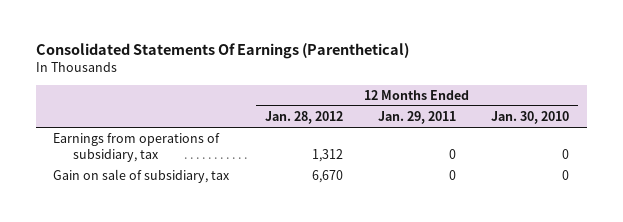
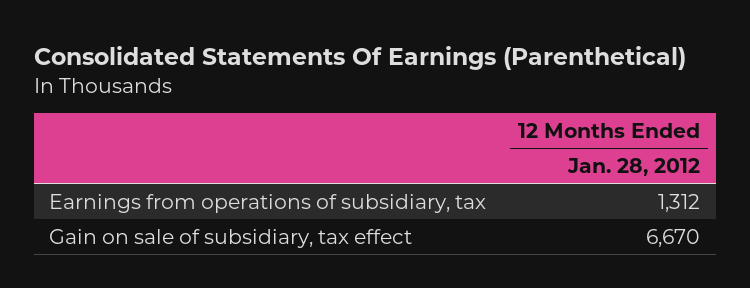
[377,111,456,125] Jan. 29, 2011 -> none
[491,111,570,125] Jan. 30, 2010 -> none
[53,169,231,184] Gain on sale of subsidiary, tax -> [49,228,413,248] Gain on sale of subsidiary, tax effect

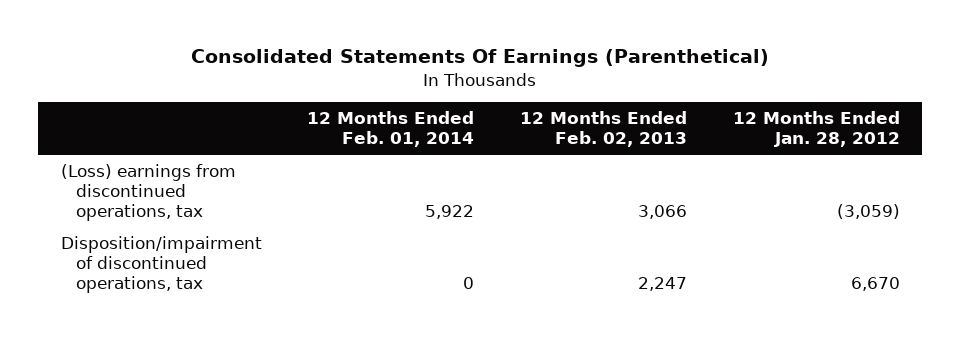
none -> [307,111,475,148] 12 Months Ended Feb. 01, 2014
none -> [519,111,687,148] 12 Months Ended Feb. 02, 2013
[49,193,487,213] Earnings from operations of subsidiary, tax -> [60,164,236,221] (Loss) earnings from discontinued operations, tax
[658,193,701,212] 1,312 -> [836,203,900,219] (3,059)
[49,228,413,248] Gain on sale of subsidiary, tax effect -> [60,236,262,293] Disposition/impairment of discontinued operations, tax

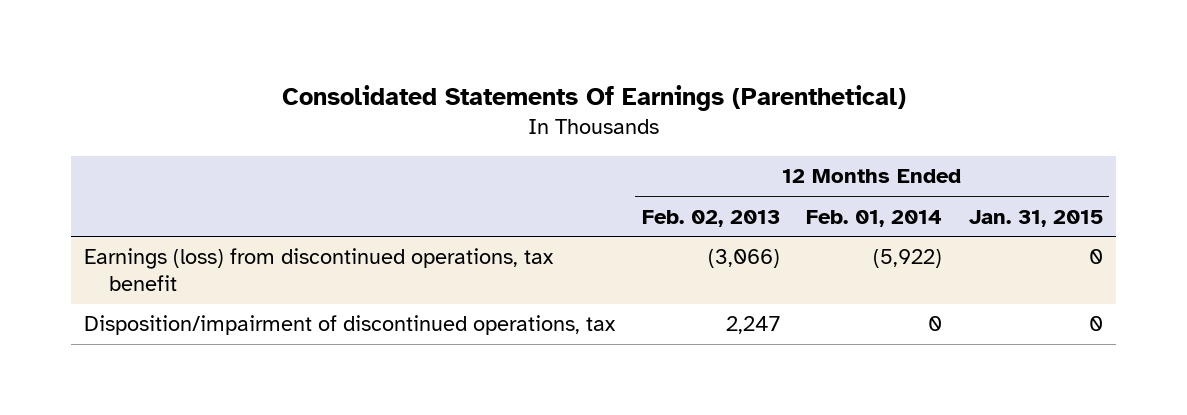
[732,111,900,148] 12 Months Ended Jan. 28, 2012 -> none
none -> [968,209,1103,227] Jan. 31, 2015
[60,164,236,221] (Loss) earnings from discontinued operations, tax -> [84,248,555,292] Earnings (loss) from discontinued operations, tax benefit
[425,204,475,219] 5,922 -> [873,249,943,269] (5,922)
[637,204,687,219] 3,066 -> [707,249,780,269] (3,066)

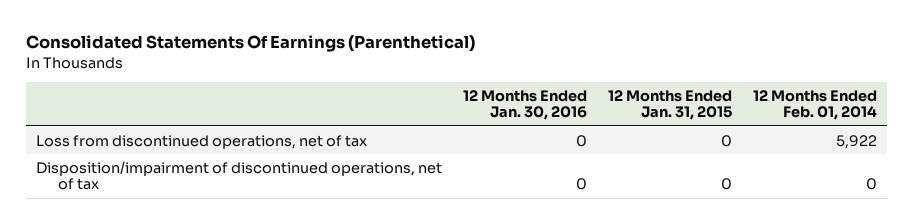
[641,209,780,227] Feb. 02, 2013 -> none
none -> [463,89,588,121] 12 Months Ended Jan. 30, 2016
[84,248,555,292] Earnings (loss) from discontinued operations, tax benefit -> [36,134,368,149] Loss from discontinued operations, net of tax
[873,249,943,269] (5,922) -> [835,134,877,149] 5,922
[84,315,617,336] Disposition/impairment of discontinued operations, tax -> [36,160,443,191] Disposition/impairment of discontinued operations, net of tax

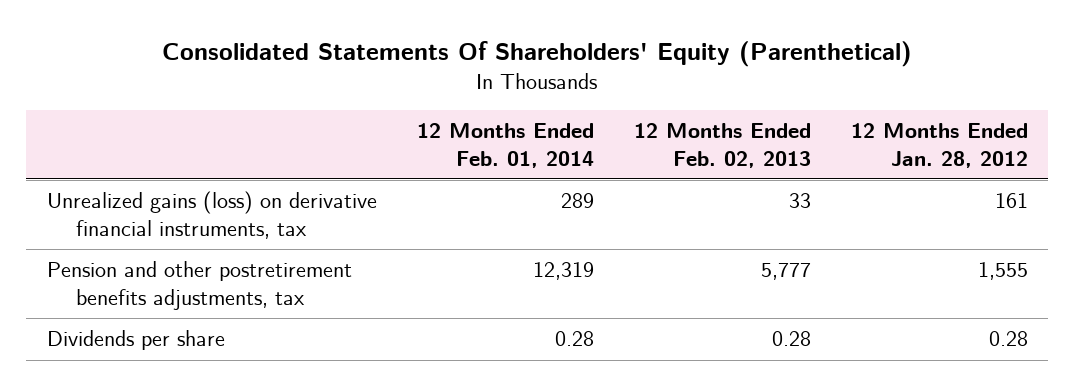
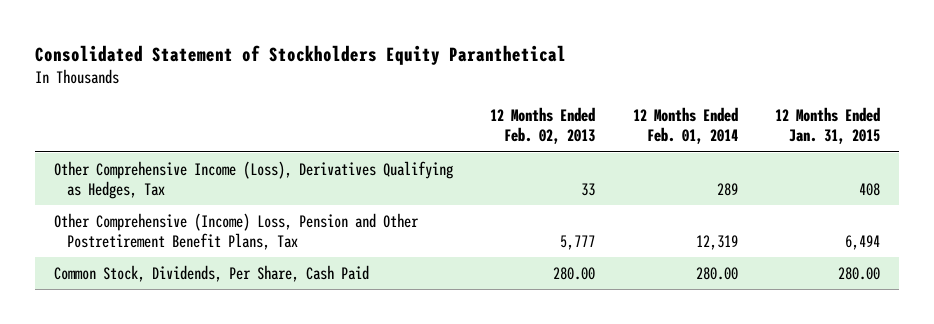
[162,40,913,67] Consolidated Statements Of Shareholders' Equity (Parenthetical) -> [35,44,567,65] Consolidated Statement of Stockholders Equity Paranthetical
[850,123,1028,168] 12 Months Ended Jan. 28, 2012 -> none
none -> [775,107,881,145] 12 Months Ended Jan. 31, 2015
[46,191,377,239] Unrealized gains (loss) on derivative financial instruments, tax -> [53,160,453,199] Other Comprehensive Income (Loss), Derivatives Qualifying as Hedges, Tax
[46,261,352,310] Pension and other postretirement benefits adjustments, tax -> [53,212,419,250] Other Comprehensive (Income) Loss, Pension and Other Postretirement Benefit Plans, Tax
[46,330,225,351] Dividends per share -> [53,264,369,282] Common Stock, Dividends, Per Share, Cash Paid
[554,331,594,347] 0.28 -> [695,266,738,280] 280.00
[771,331,811,347] 0.28 -> [553,266,596,280] 280.00

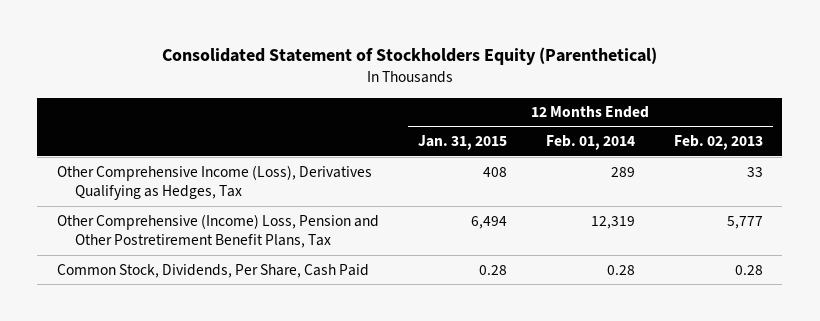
[35,44,567,65] Consolidated Statement of Stockholders Equity Paranthetical -> [161,47,657,66] Consolidated Statement of Stockholders Equity (Parenthetical)
[553,266,596,280] 280.00 -> [734,264,763,275] 0.28
[695,266,738,280] 280.00 -> [606,264,635,275] 0.28
[838,266,881,280] 280.00 -> [478,264,507,275] 0.28

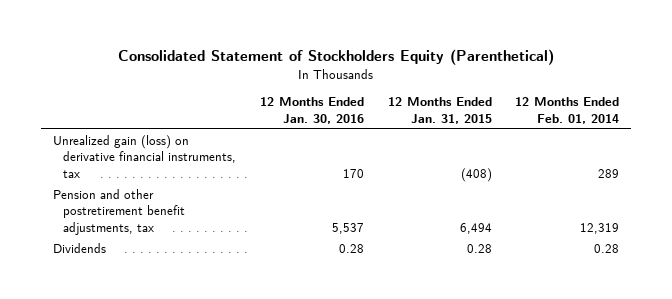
[673,135,763,151] Feb. 02, 2013 -> none
none -> [259,97,364,125] 12 Months Ended Jan. 30, 2016
[56,164,372,201] Other Comprehensive Income (Loss), Derivatives Qualifying as Hedges, Tax -> none
none -> [52,134,237,179] Unrealized gain (loss) on derivative financial instruments, tax
[56,213,379,249] Other Comprehensive (Income) Loss, Pension and Other Postretirement Benefit Plans, Tax -> [52,188,186,236] Pension and other postretirement benefit adjustments, tax
[56,263,369,278] Common Stock, Dividends, Per Share, Cash Paid -> [52,242,106,253] Dividends

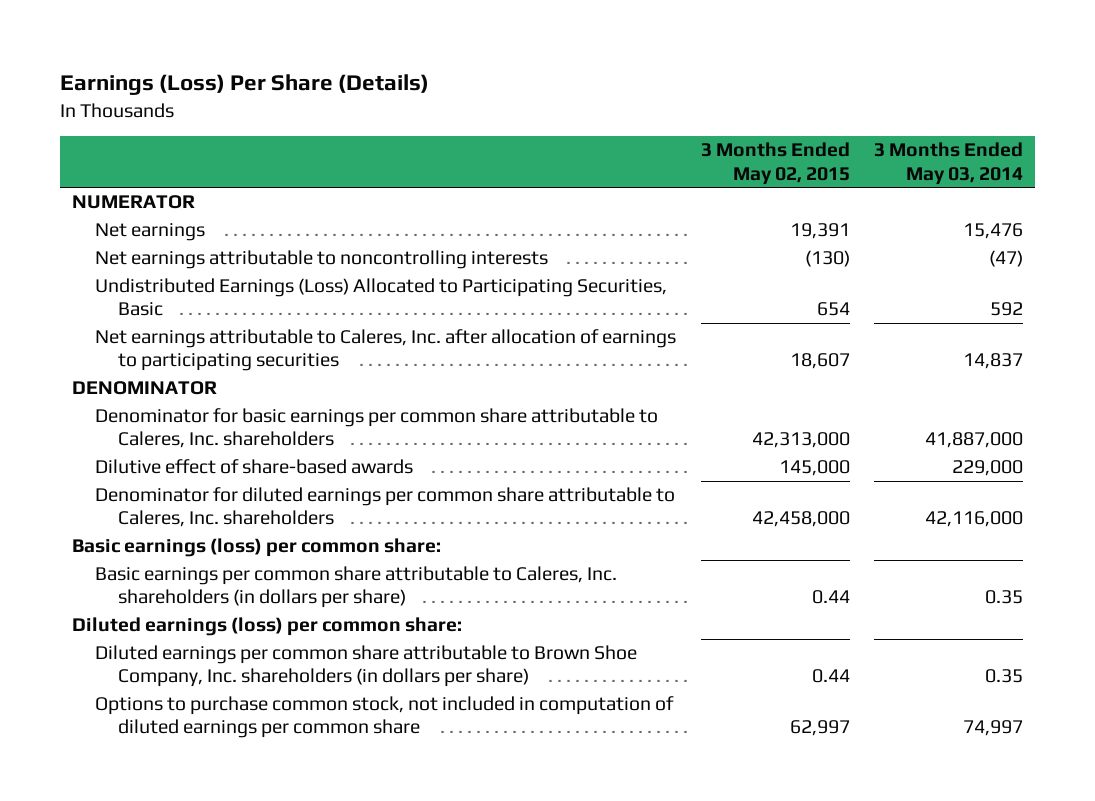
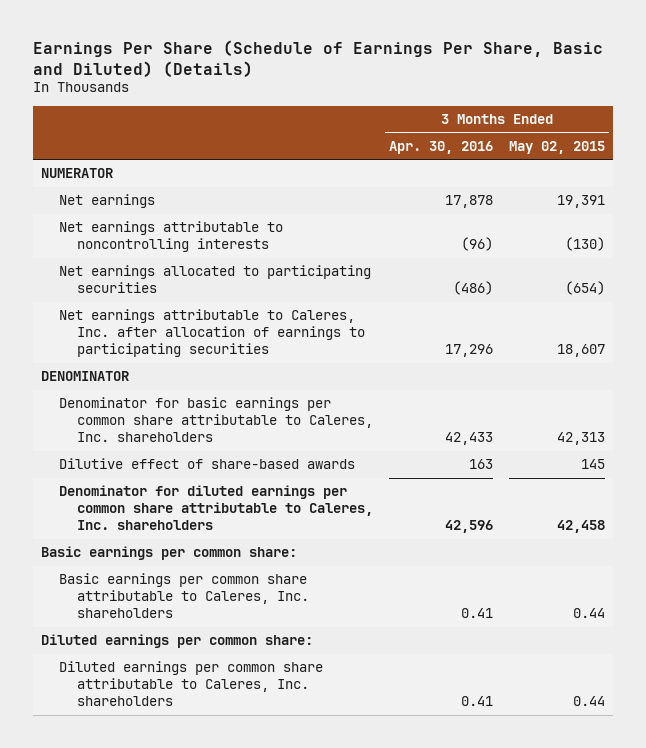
[60,74,430,96] Earnings (Loss) Per Share (Details) -> [33,39,604,77] Earnings Per Share (Schedule of Earnings Per Share, Basic and Diluted) (Details)
[873,142,1023,185] 3 Months Ended May 03, 2014 -> none
none -> [388,140,493,154] Apr. 30, 2016
[95,278,668,317] Undistributed Earnings (Loss) Allocated to Participating Securities, Basic -> [59,265,372,294] Net earnings allocated to participating securities
[816,302,850,317] 654 -> [564,281,605,296] (654)
[95,696,675,739] Options to purchase common stock, not included in computation of diluted earnings per common share -> none
[751,432,850,449] 42,313,000 -> [556,432,605,446] 42,313
[778,460,850,477] 145,000 -> [580,459,605,470] 145
[751,511,850,528] 42,458,000 -> [556,520,605,534] 42,458
[72,538,442,558] Basic earnings (loss) per common share: -> [41,546,298,561] Basic earnings per common share:
[95,566,618,609] Basic earnings per common share attributable to Caleres, Inc. shareholders (in dollars per share) -> [59,573,309,619] Basic earnings per common share attributable to Caleres, Inc. shareholders
[72,617,463,637] Diluted earnings (loss) per common share: -> [41,634,314,649] Diluted earnings per common share:
[95,645,638,688] Diluted earnings per common share attributable to Brown Shoe Company, Inc. shareholders (in dollars per share) -> [59,661,324,707] Diluted earnings per common share attributable to Caleres, Inc. shareholders

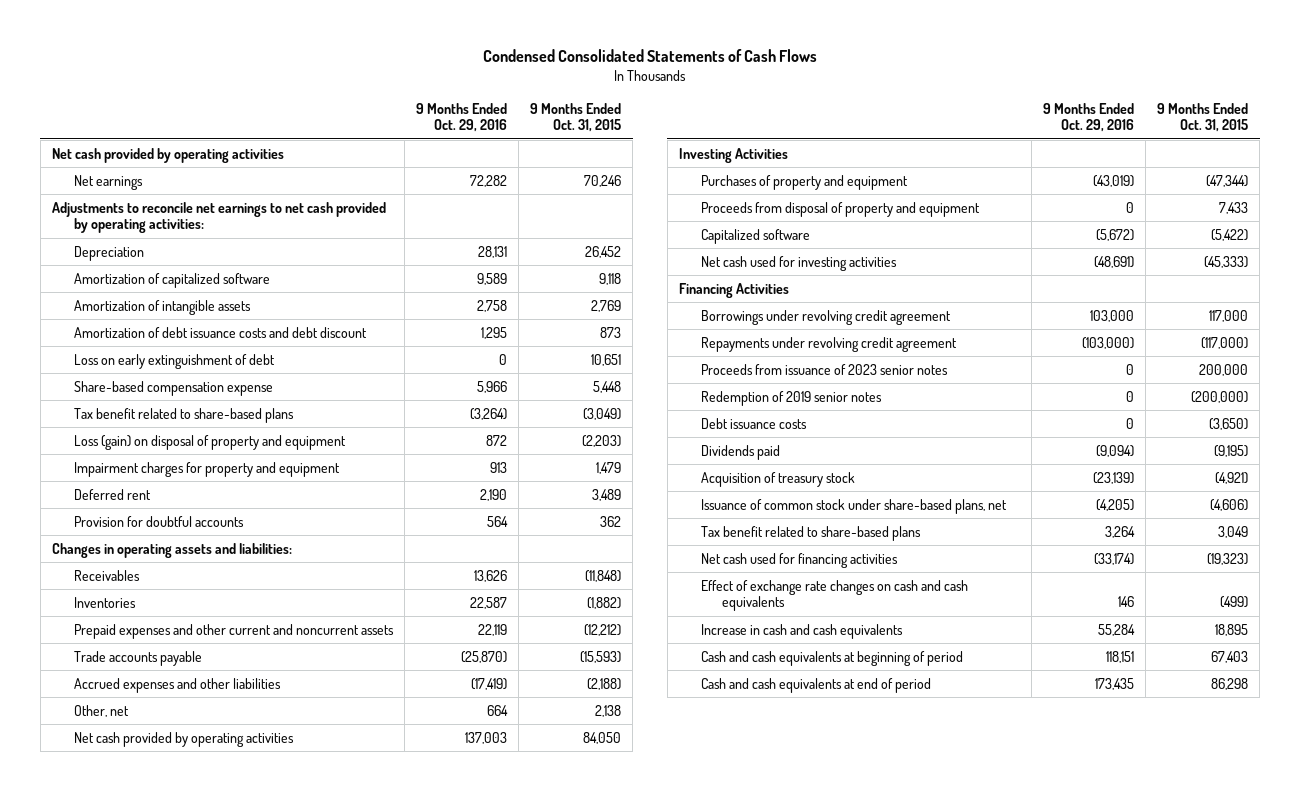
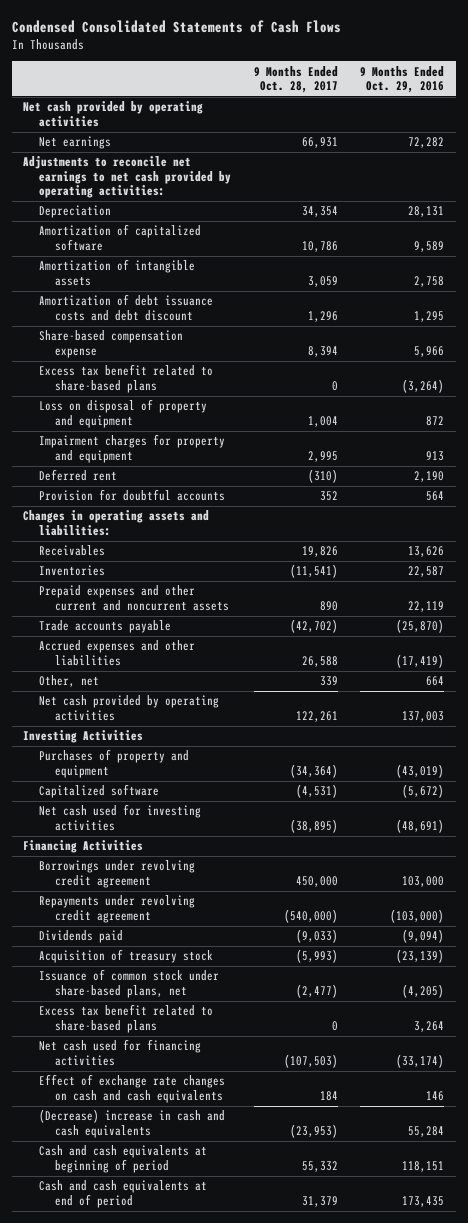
[529,102,621,133] 9 Months Ended Oct. 31, 2015 -> none
none -> [253,65,338,94] 9 Months Ended Oct. 28, 2017
[73,353,275,369] Loss on early extinguishment of debt -> none
[73,407,294,423] Tax benefit related to share-based plans -> [39,364,214,393] Excess tax benefit related to share-based plans
[73,434,346,450] Loss (gain) on disposal of property and equipment -> [39,399,208,428] Loss on disposal of property and equipment
[700,201,980,217] Proceeds from disposal of property and equipment -> none
[700,363,948,375] Proceeds from issuance of 2023 senior notes -> none
[700,390,882,406] Redemption of 2019 senior notes -> none
[700,417,807,429] Debt issuance costs -> none
[700,525,921,541] Tax benefit related to share-based plans -> [39,1004,214,1033] Excess tax benefit related to share-based plans
[700,623,903,639] Increase in cash and cash equivalents -> [39,1109,226,1138] (Decrease) increase in cash and cash equivalents

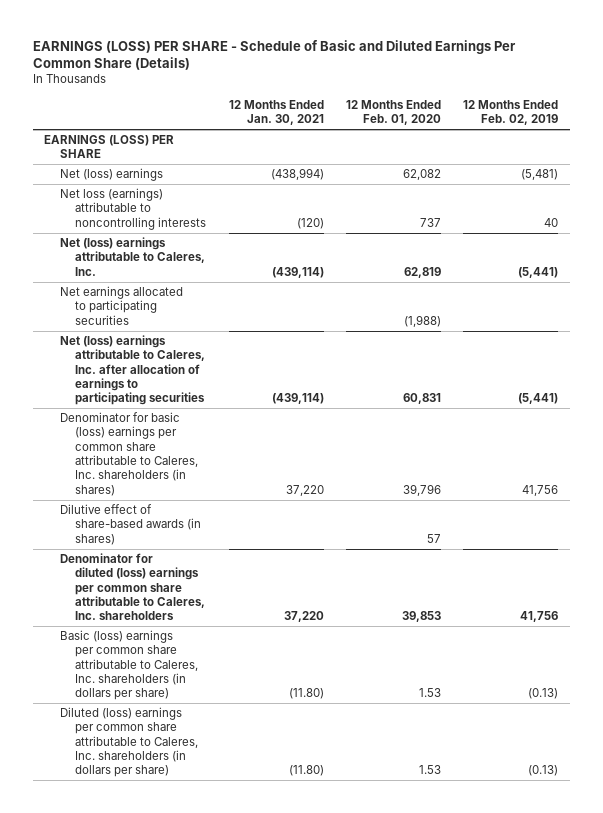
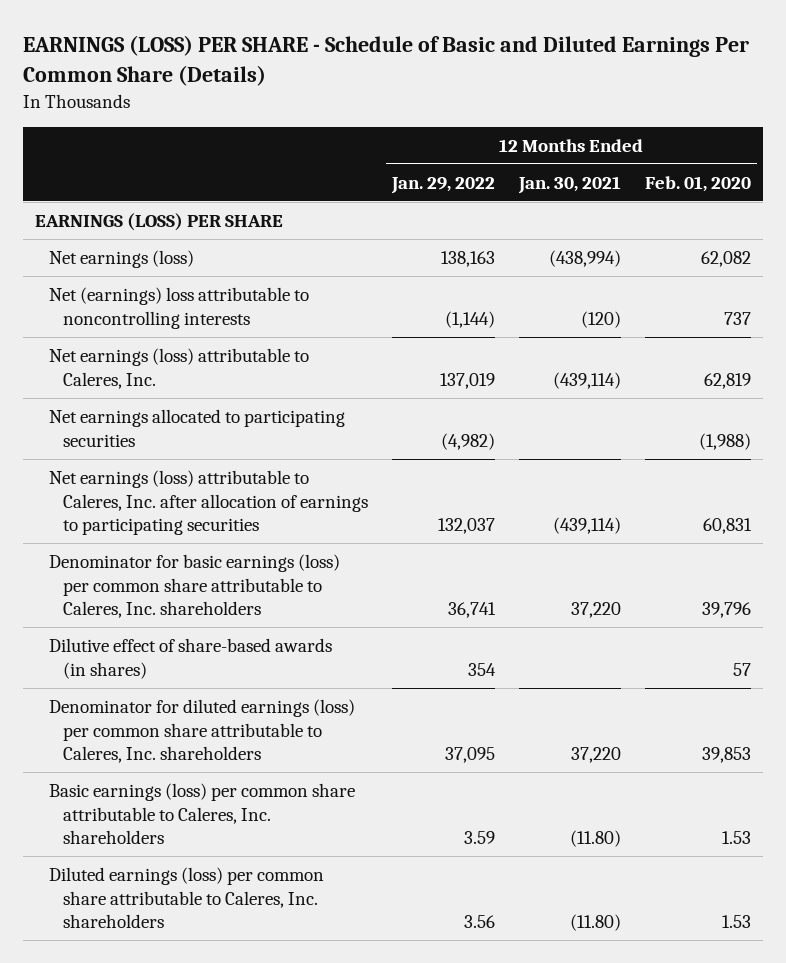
[463,99,559,126] 12 Months Ended Feb. 02, 2019 -> none
none -> [390,176,495,194] Jan. 29, 2022
[59,168,163,182] Net (loss) earnings -> [48,250,194,269] Net earnings (loss)
[59,188,207,230] Net loss (earnings) attributable to noncontrolling interests -> [48,287,309,329] Net (earnings) loss attributable to noncontrolling interests
[59,237,206,276] Net (loss) earnings attributable to Caleres, Inc. -> [48,348,309,389] Net earnings (loss) attributable to Caleres, Inc.
[59,335,206,406] Net (loss) earnings attributable to Caleres, Inc. after allocation of earnings to participating securities -> [48,470,368,536] Net earnings (loss) attributable to Caleres, Inc. after allocation of earnings to participating securities
[59,412,199,496] Denominator for basic (loss) earnings per common share attributable to Caleres, Inc. shareholders (in shares) -> [48,554,340,619] Denominator for basic earnings (loss) per common share attributable to Caleres, Inc. shareholders
[59,553,206,621] Denominator for diluted (loss) earnings per common share attributable to Caleres, Inc. shareholders -> [48,699,355,764] Denominator for diluted earnings (loss) per common share attributable to Caleres, Inc. shareholders
[59,630,199,701] Basic (loss) earnings per common share attributable to Caleres, Inc. shareholders (in dollars per share) -> [48,783,355,845] Basic earnings (loss) per common share attributable to Caleres, Inc. shareholders
[59,707,199,778] Diluted (loss) earnings per common share attributable to Caleres, Inc. shareholders (in dollars per share) -> [48,867,324,929] Diluted earnings (loss) per common share attributable to Caleres, Inc. shareholders

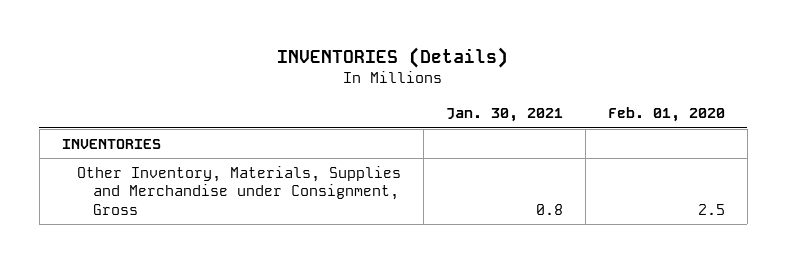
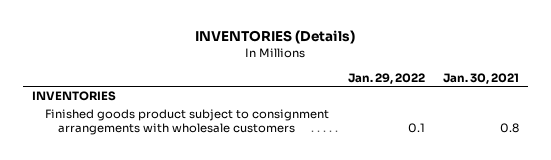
[607,107,725,123] Feb. 01, 2020 -> none
none -> [347,72,425,84] Jan. 29, 2022
[77,165,402,215] Other Inventory, Materials, Supplies and Merchandise under Consignment, Gross -> [45,109,330,136] Finished goods product subject to consignment arrangements with wholesale customers

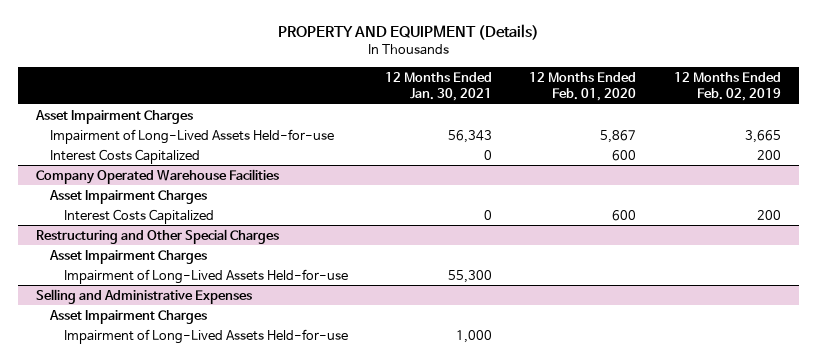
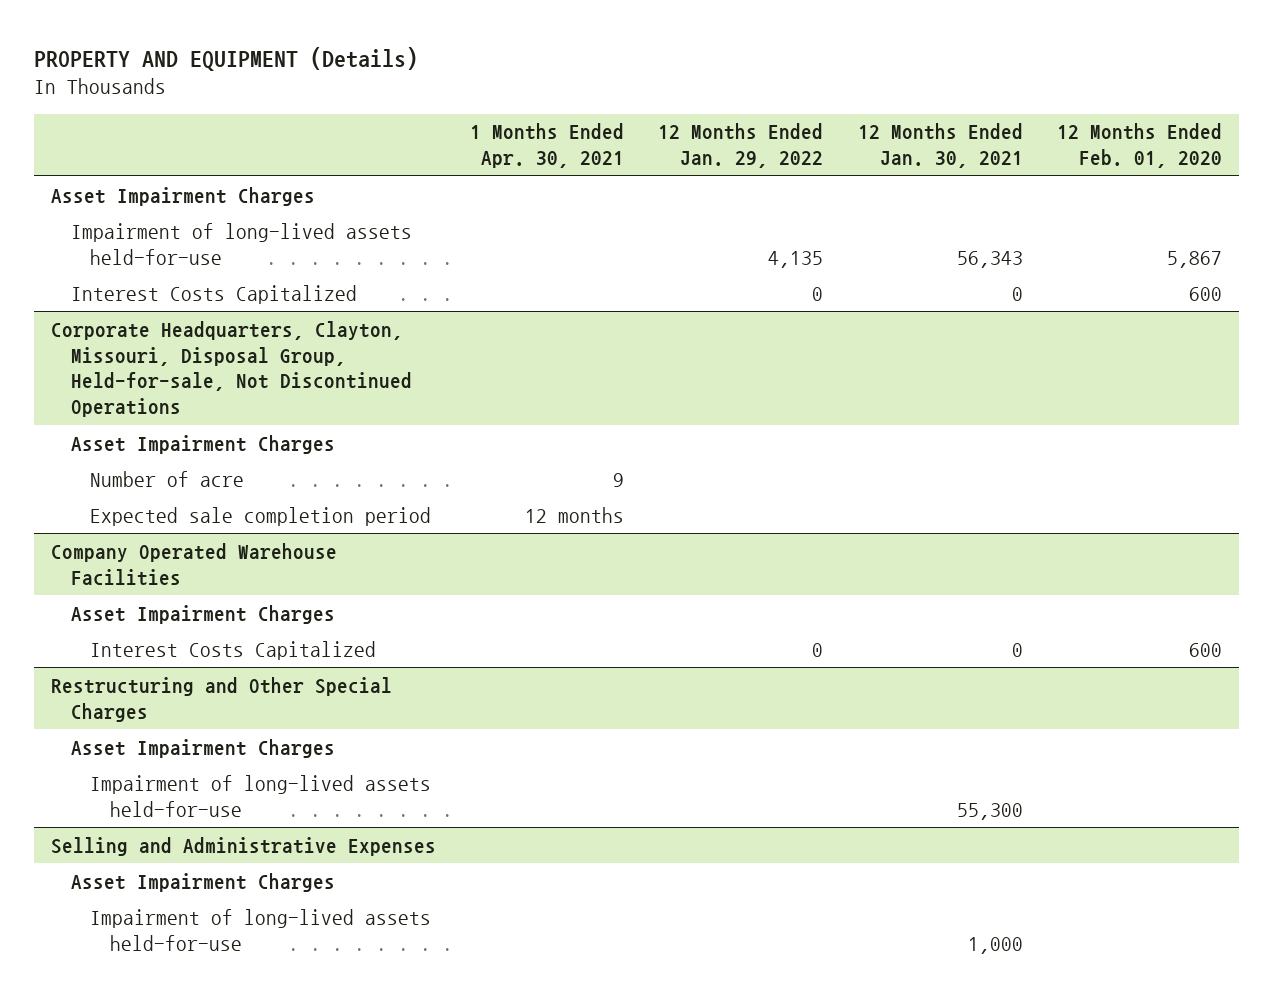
[673,71,781,102] 12 Months Ended Feb. 02, 2019 -> none
none -> [470,123,625,169] 1 Months Ended Apr. 30, 2021
none -> [658,123,824,169] 12 Months Ended Jan. 29, 2022
[50,128,335,144] Impairment of Long-Lived Assets Held-for-use -> [70,222,412,265] Impairment of long-lived assets held-for-use
none -> [50,320,412,418] Corporate Headquarters, Clayton, Missouri, Disposal Group, Held-for-sale, Not Discontinued Operations
none -> [70,434,335,454] Asset Impairment Charges
none -> [90,470,245,487] Number of acre
none -> [90,506,432,526] Expected sale completion period
[64,268,349,284] Impairment of Long-Lived Assets Held-for-use -> [90,774,432,817] Impairment of long-lived assets held-for-use
[64,328,349,344] Impairment of Long-Lived Assets Held-for-use -> [90,908,432,951] Impairment of long-lived assets held-for-use

